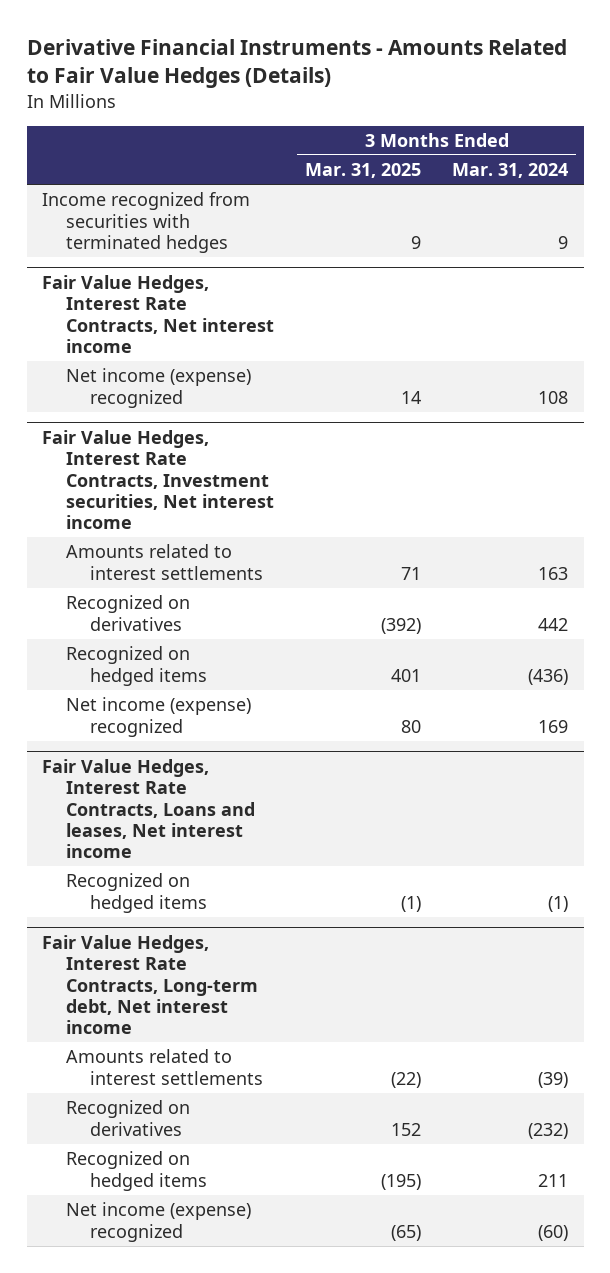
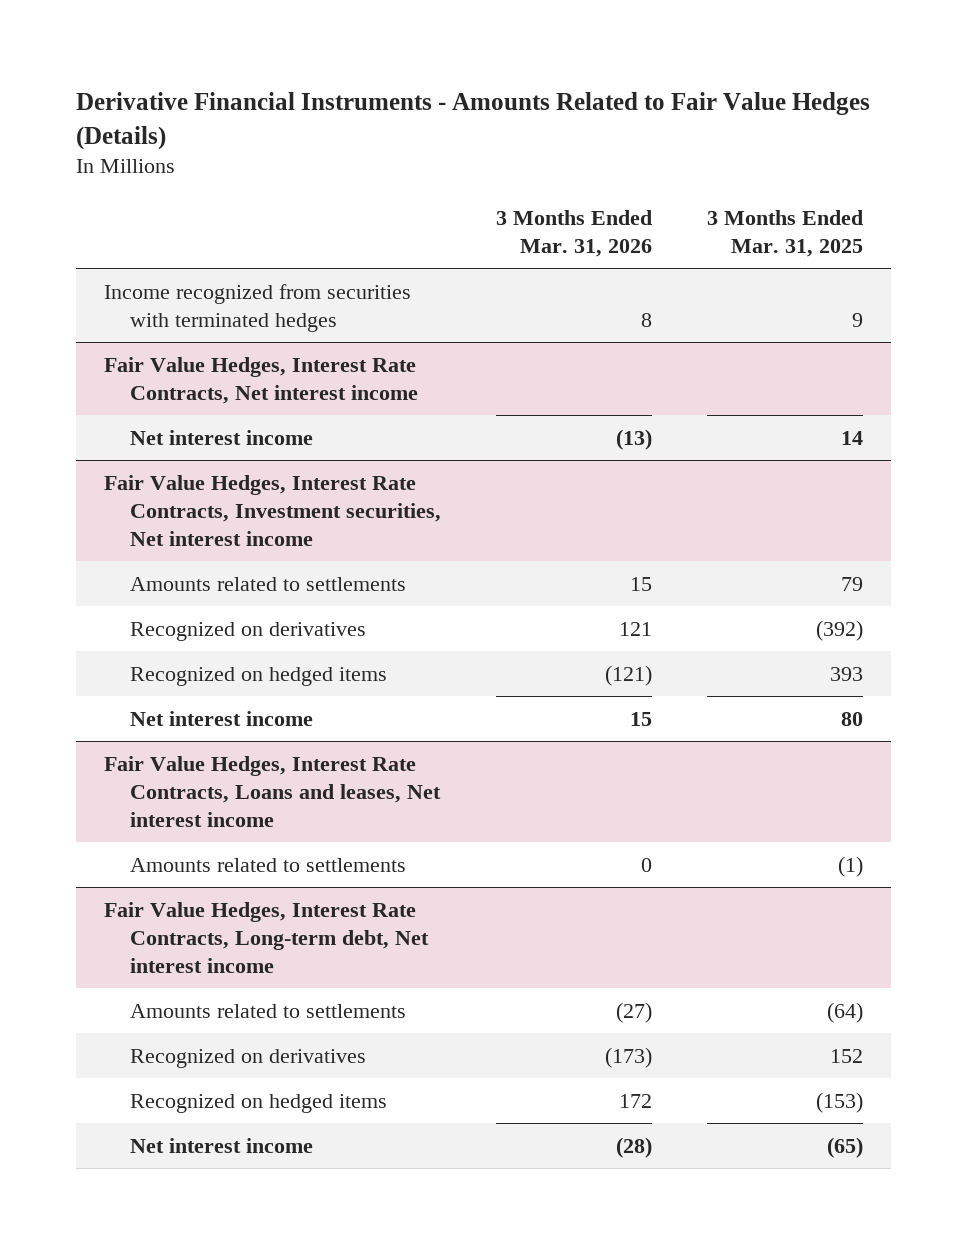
[452,163,569,179] Mar. 31, 2024 -> none
none -> [496,209,653,257] 3 Months Ended Mar. 31, 2026
[66,368,252,408] Net income (expense) recognized -> [130,429,314,445] Net interest income
[66,544,264,580] Amounts related to interest settlements -> [130,576,407,591] Amounts related to settlements
[401,566,422,580] 71 -> [841,576,864,591] 79
[391,668,422,682] 401 -> [830,666,864,681] 393
[66,697,252,737] Net income (expense) recognized -> [130,710,314,726] Net interest income
[66,873,208,913] Recognized on hedged items -> none
none -> [130,857,407,872] Amounts related to settlements
[66,1049,264,1085] Amounts related to interest settlements -> [130,1003,407,1018] Amounts related to settlements
[391,1071,422,1088] (22) -> [827,1001,864,1023] (64)
[381,1173,422,1190] (195) -> [816,1091,864,1113] (153)
[66,1202,252,1242] Net income (expense) recognized -> [130,1137,314,1153] Net interest income

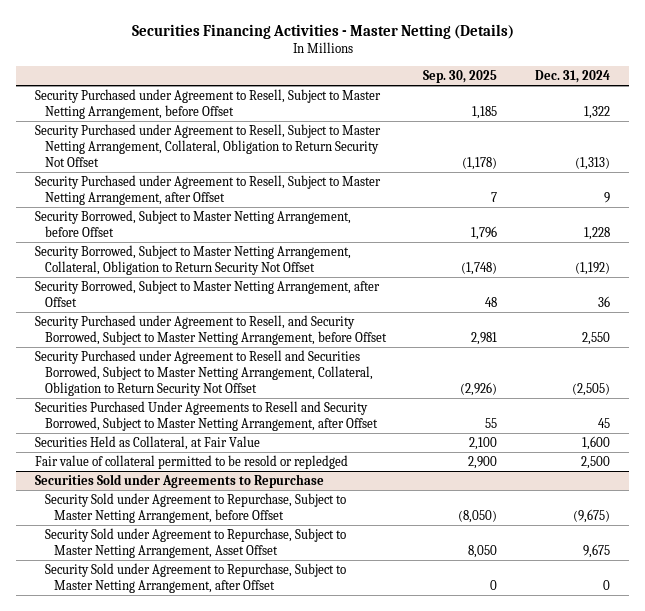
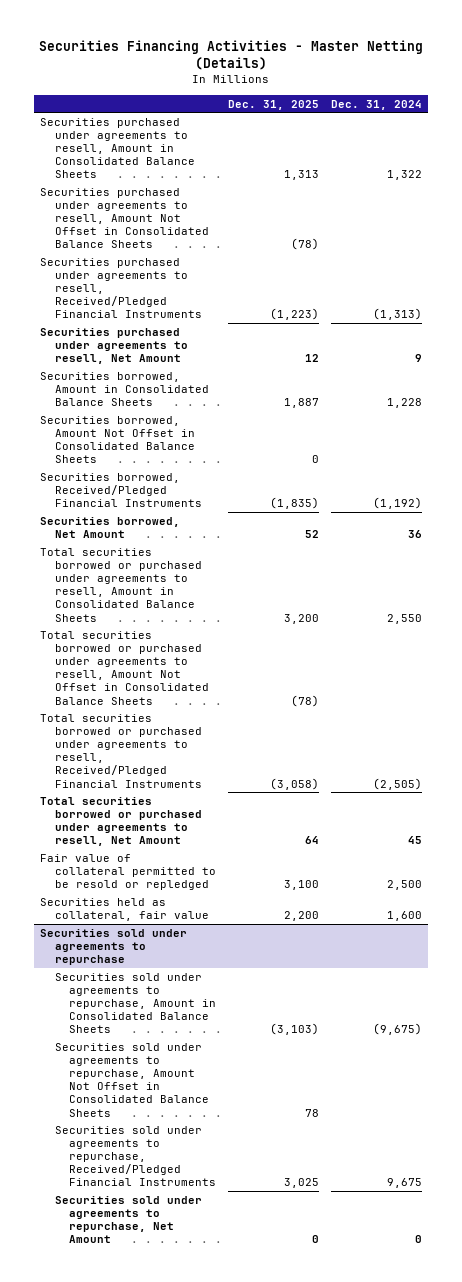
[423,69,498,83] Sep. 30, 2025 -> none
none -> [228,99,320,110] Dec. 31, 2025
[35,435,261,450] Securities Held as Collateral, at Fair Value -> none
[35,88,382,120] Security Purchased under Agreement to Resell, Subject to Master Netting Arrangement, before Offset -> [39,117,195,179] Securities purchased under agreements to resell, Amount in Consolidated Balance Sheets
none -> [39,187,209,249] Securities purchased under agreements to resell, Amount Not Offset in Consolidated Balance Sheets
[35,123,382,168] Security Purchased under Agreement to Resell, Subject to Master Netting Arrangement, Collateral, Obligation to Return Security Not Offset -> [39,257,202,319] Securities purchased under agreements to resell, Received/Pledged Financial Instruments
[35,174,382,206] Security Purchased under Agreement to Resell, Subject to Master Netting Arrangement, after Offset -> [39,327,188,365] Securities purchased under agreements to resell, Net Amount
[35,209,352,238] Security Borrowed, Subject to Master Netting Arrangement, before Offset -> [39,371,209,407] Securities borrowed, Amount in Consolidated Balance Sheets
none -> [39,415,195,464] Securities borrowed, Amount Not Offset in Consolidated Balance Sheets
[35,244,352,276] Security Borrowed, Subject to Master Netting Arrangement, Collateral, Obligation to Return Security Not Offset -> [39,472,202,508] Securities borrowed, Received/Pledged Financial Instruments
[35,279,381,308] Security Borrowed, Subject to Master Netting Arrangement, after Offset -> [39,516,180,539] Securities borrowed, Net Amount
[35,314,387,346] Security Purchased under Agreement to Resell, and Security Borrowed, Subject to Master Netting Arrangement, before Offset -> [39,547,202,622] Total securities borrowed or purchased under agreements to resell, Amount in Consolidated Balance Sheets
none -> [39,630,209,705] Total securities borrowed or purchased under agreements to resell, Amount Not Offset in Consolidated Balance Sheets
[35,349,373,397] Security Purchased under Agreement to Resell and Securities Borrowed, Subject to Master Netting Arrangement, Collateral, Obligation to Return Security Not Offset -> [39,713,202,788] Total securities borrowed or purchased under agreements to resell, Received/Pledged Financial Instruments
[35,400,378,432] Securities Purchased Under Agreements to Resell and Security Borrowed, Subject to Master Netting Arrangement, after Offset -> [39,796,202,847] Total securities borrowed or purchased under agreements to resell, Net Amount
none -> [39,897,209,922] Securities held as collateral, fair value
[35,473,325,488] Securities Sold under Agreements to Repurchase -> [39,928,187,966] Securities sold under agreements to repurchase
[44,492,346,524] Security Sold under Agreement to Repurchase, Subject to Master Netting Arrangement, before Offset -> [54,972,217,1034] Securities sold under agreements to repurchase, Amount in Consolidated Balance Sheets
none -> [54,1042,210,1117] Securities sold under agreements to repurchase, Amount Not Offset in Consolidated Balance Sheets
[44,527,346,559] Security Sold under Agreement to Repurchase, Subject to Master Netting Arrangement, Asset Offset -> [54,1125,217,1187] Securities sold under agreements to repurchase, Received/Pledged Financial Instruments
[44,562,346,594] Security Sold under Agreement to Repurchase, Subject to Master Netting Arrangement, after Offset -> [54,1195,202,1244] Securities sold under agreements to repurchase, Net Amount

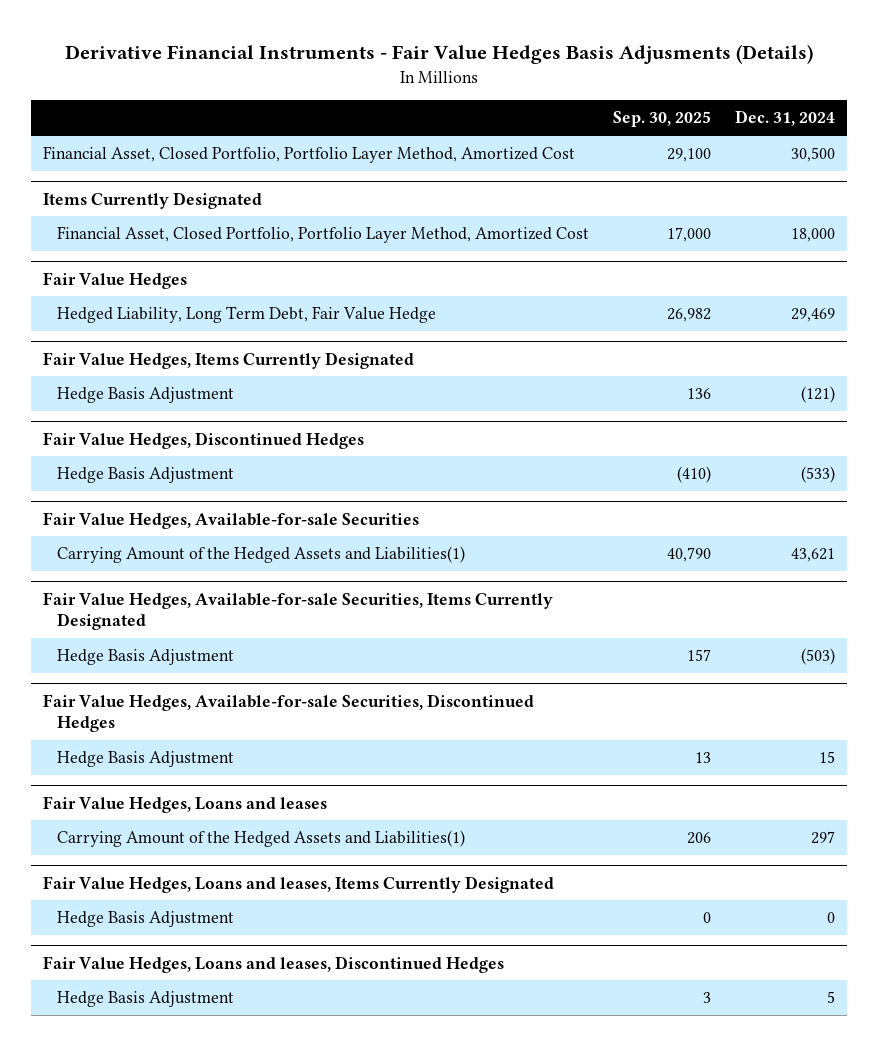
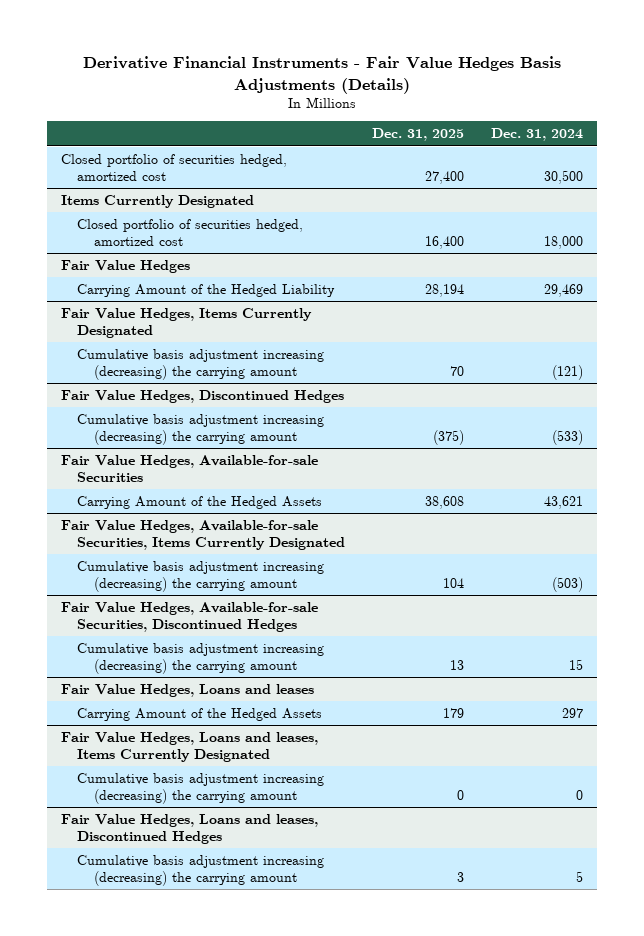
[64,43,813,64] Derivative Financial Instruments - Fair Value Hedges Basis Adjusments (Details) -> [82,56,561,94] Derivative Financial Instruments - Fair Value Hedges Basis Adjustments (Details)
[612,111,711,128] Sep. 30, 2025 -> none
none -> [372,128,465,142] Dec. 31, 2025
[43,146,576,164] Financial Asset, Closed Portfolio, Portfolio Layer Method, Amortized Cost -> [60,153,287,181] Closed portfolio of securities hedged, amortized cost
[56,226,589,244] Financial Asset, Closed Portfolio, Portfolio Layer Method, Amortized Cost -> [77,218,304,246] Closed portfolio of securities hedged, amortized cost
[56,306,436,324] Hedged Liability, Long Term Debt, Fair Value Hedge -> [77,283,336,297] Carrying Amount of the Hedged Liability
[56,387,234,404] Hedge Basis Adjustment -> [77,348,325,380] Cumulative basis adjustment increasing (decreasing) the carrying amount
[56,467,234,484] Hedge Basis Adjustment -> [77,413,325,445] Cumulative basis adjustment increasing (decreasing) the carrying amount
[56,546,465,564] Carrying Amount of the Hedged Assets and Liabilities(1) -> [77,495,323,509] Carrying Amount of the Hedged Assets
[56,649,234,666] Hedge Basis Adjustment -> [77,560,325,592] Cumulative basis adjustment increasing (decreasing) the carrying amount
[56,751,234,768] Hedge Basis Adjustment -> [77,642,325,674] Cumulative basis adjustment increasing (decreasing) the carrying amount
[56,830,465,848] Carrying Amount of the Hedged Assets and Liabilities(1) -> [77,707,323,721] Carrying Amount of the Hedged Assets
[56,911,234,928] Hedge Basis Adjustment -> [77,772,325,804] Cumulative basis adjustment increasing (decreasing) the carrying amount
[56,991,234,1008] Hedge Basis Adjustment -> [77,854,325,886] Cumulative basis adjustment increasing (decreasing) the carrying amount

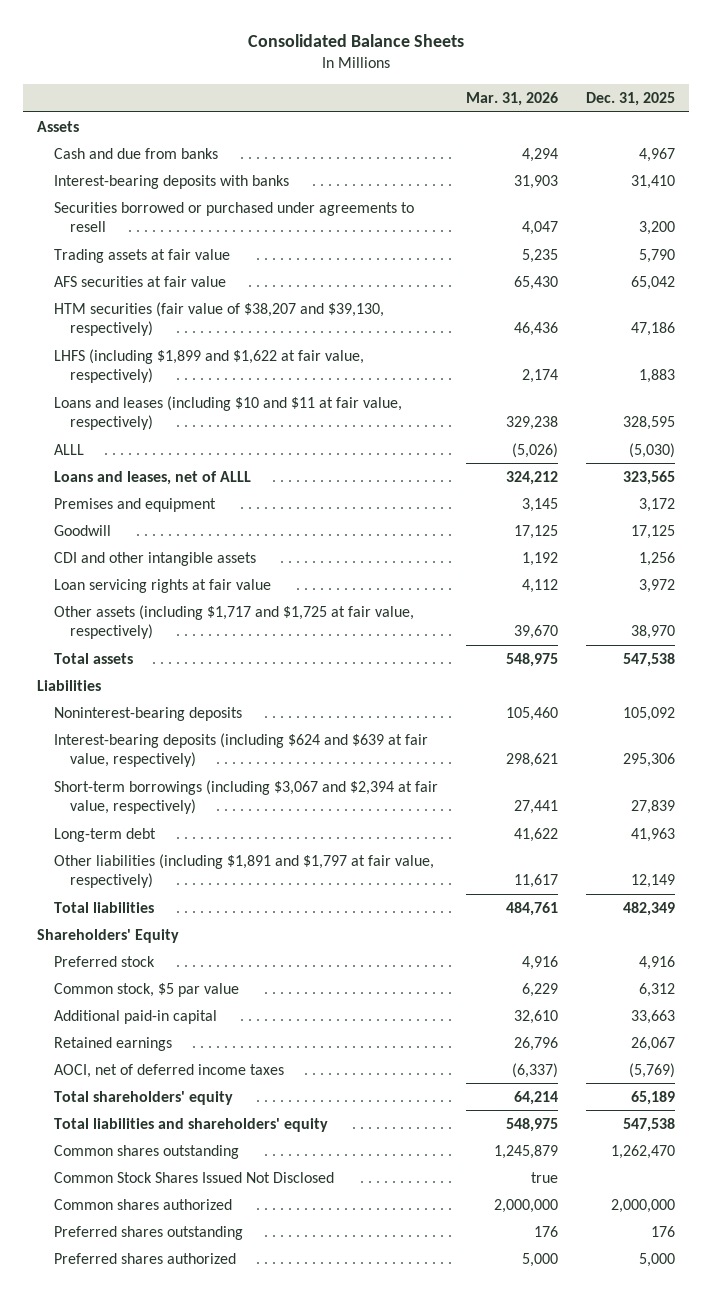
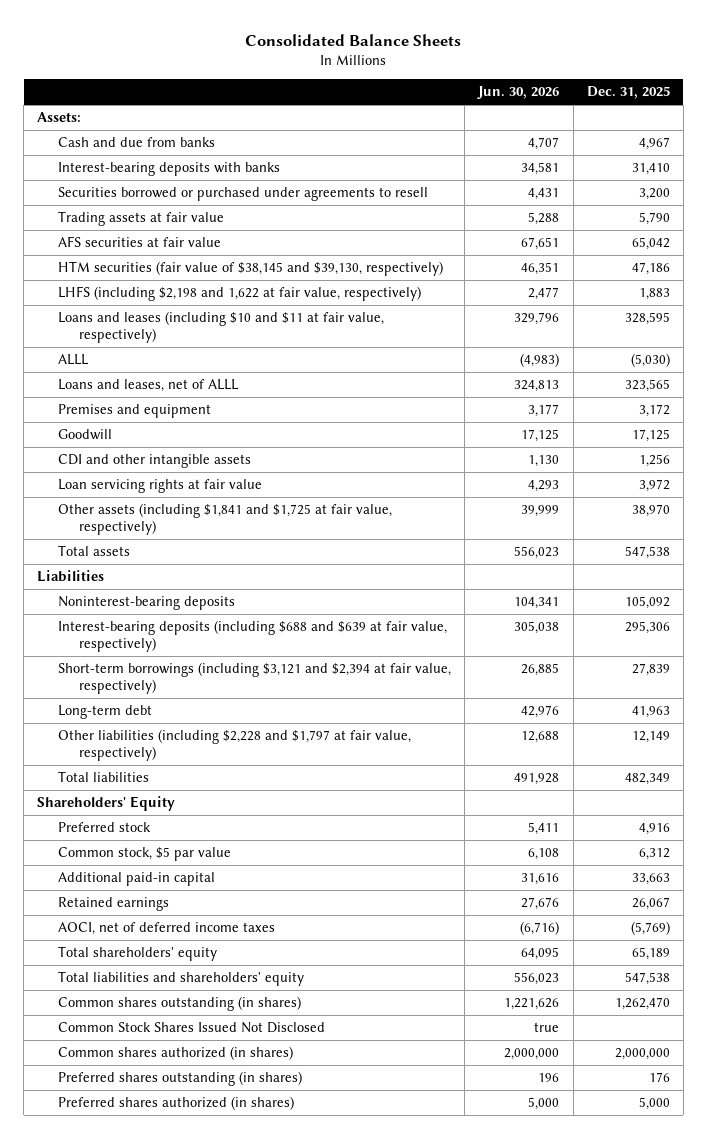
[465,91,558,106] Mar. 31, 2026 -> none
none -> [477,86,560,100] Jun. 30, 2026
[37,120,80,132] Assets -> [37,111,82,122] Assets:
[53,301,384,336] HTM securities (fair value of $38,207 and $39,130, respectively) -> [58,260,444,276] HTM securities (fair value of $38,145 and $39,130, respectively)
[53,348,364,383] LHFS (including $1,899 and $1,622 at fair value, respectively) -> [58,285,422,301] LHFS (including $2,198 and 1,622 at fair value, respectively)
[53,604,414,639] Other assets (including $1,717 and $1,725 at fair value, respectively) -> [58,502,393,536] Other assets (including $1,841 and $1,725 at fair value, respectively)
[53,732,428,767] Interest-bearing deposits (including $624 and $639 at fair value, respectively) -> [58,619,448,653] Interest-bearing deposits (including $688 and $639 at fair value, respectively)
[53,779,438,814] Short-term borrowings (including $3,067 and $2,394 at fair value, respectively) -> [58,661,452,695] Short-term borrowings (including $3,121 and $2,394 at fair value, respectively)
[53,853,434,888] Other liabilities (including $1,891 and $1,797 at fair value, respectively) -> [58,728,412,762] Other liabilities (including $2,228 and $1,797 at fair value, respectively)
[53,1144,239,1159] Common shares outstanding -> [58,995,302,1011] Common shares outstanding (in shares)
[53,1198,232,1210] Common shares authorized -> [58,1045,294,1060] Common shares authorized (in shares)
[53,1225,243,1240] Preferred shares outstanding -> [58,1070,303,1086] Preferred shares outstanding (in shares)
[53,1252,236,1264] Preferred shares authorized -> [58,1095,295,1110] Preferred shares authorized (in shares)

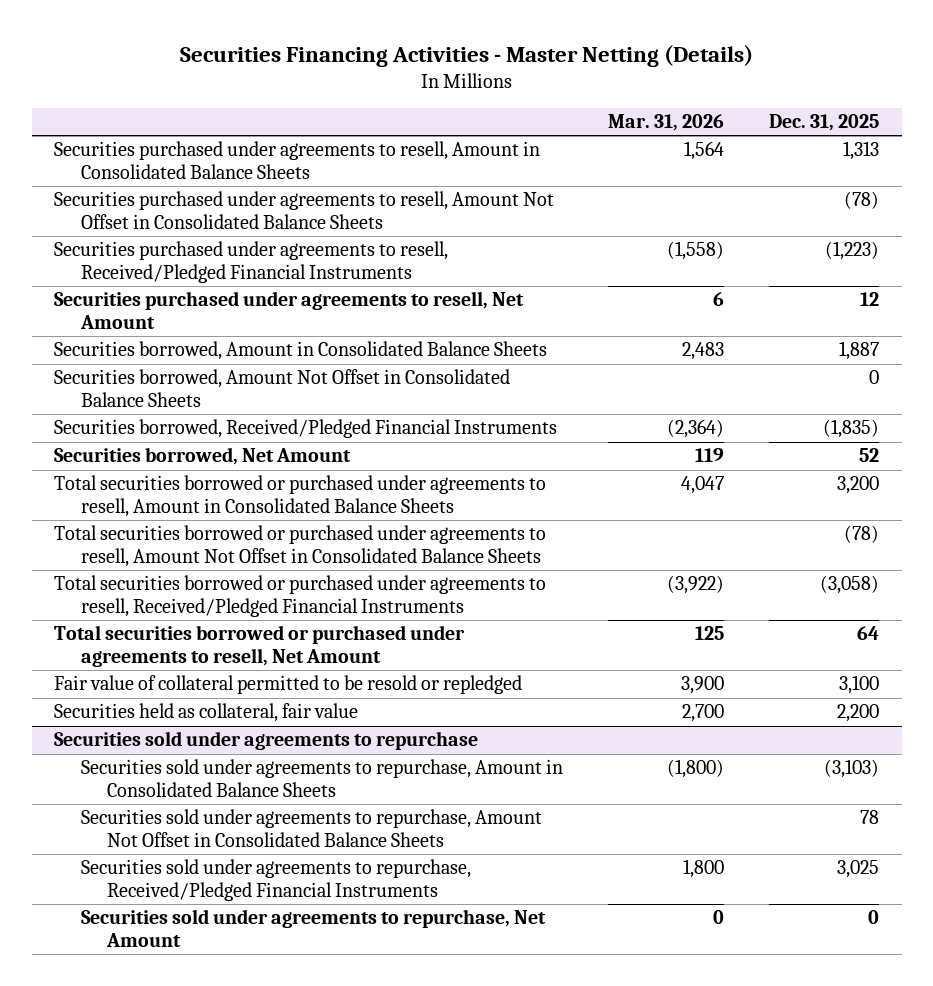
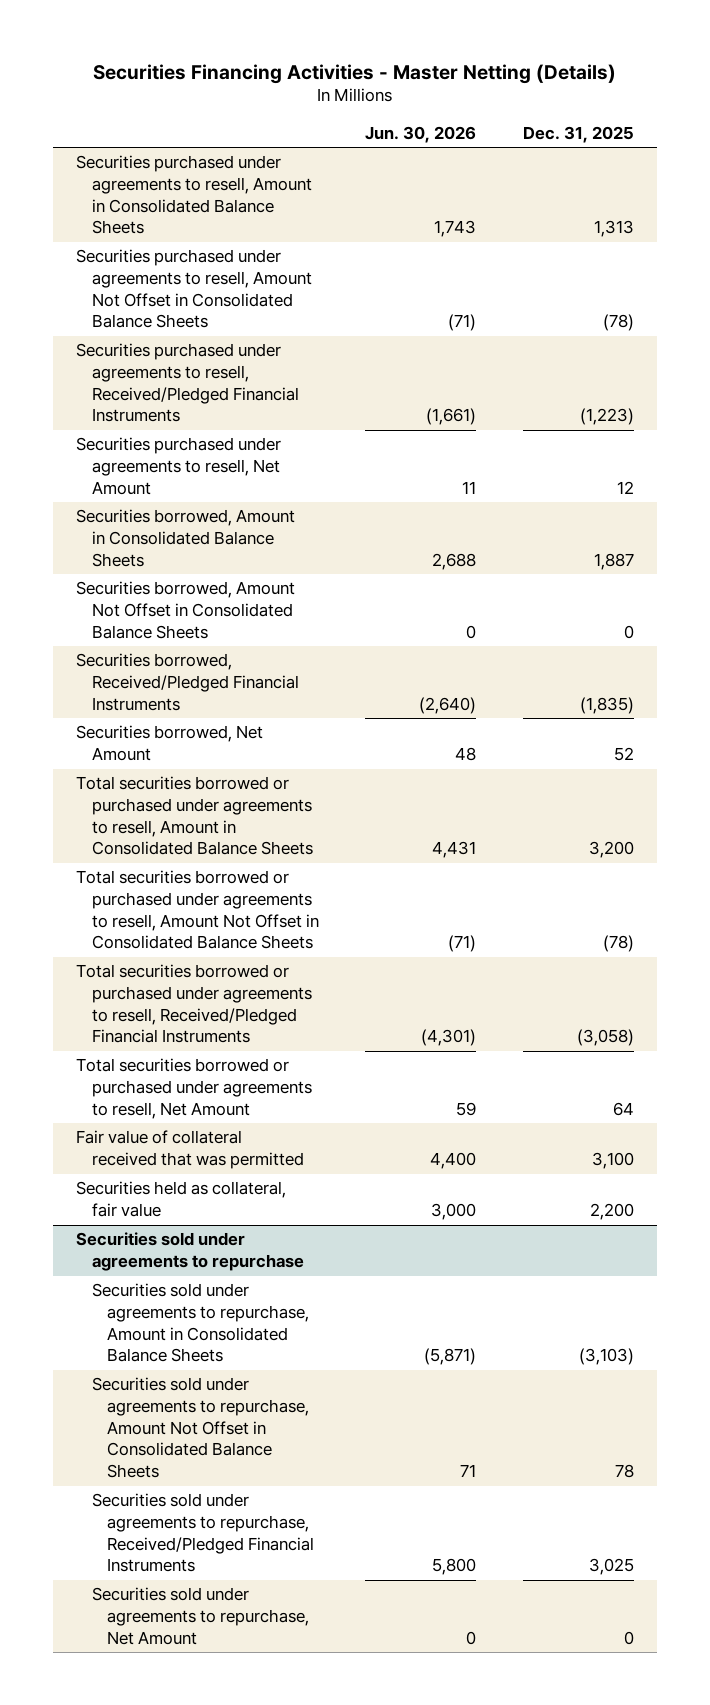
[607,114,724,132] Mar. 31, 2026 -> none
none -> [365,125,477,143] Jun. 30, 2026
[54,675,523,695] Fair value of collateral permitted to be resold or repledged -> [75,1130,304,1170] Fair value of collateral received that was permitted

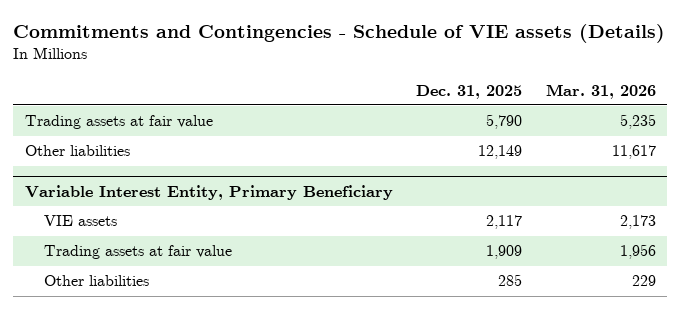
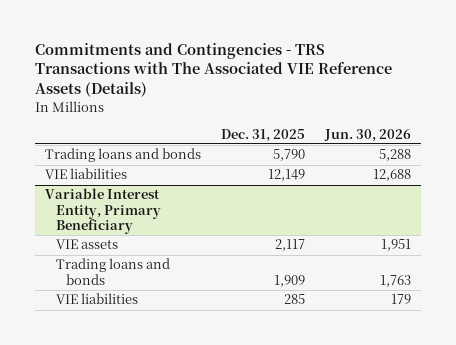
[13,23,666,43] Commitments and Contingencies - Schedule of VIE assets (Details) -> [34,42,392,98] Commitments and Contingencies - TRS Transactions with The Associated VIE Reference Assets (Details)
[545,83,656,99] Mar. 31, 2026 -> none
none -> [324,128,412,142] Jun. 30, 2026
[24,115,213,130] Trading assets at fair value -> [44,148,201,163] Trading loans and bonds
[24,145,130,157] Other liabilities -> [44,168,127,180] VIE liabilities
[43,245,232,260] Trading assets at fair value -> [55,258,170,285] Trading loans and bonds
[43,275,149,287] Other liabilities -> [55,293,138,305] VIE liabilities

